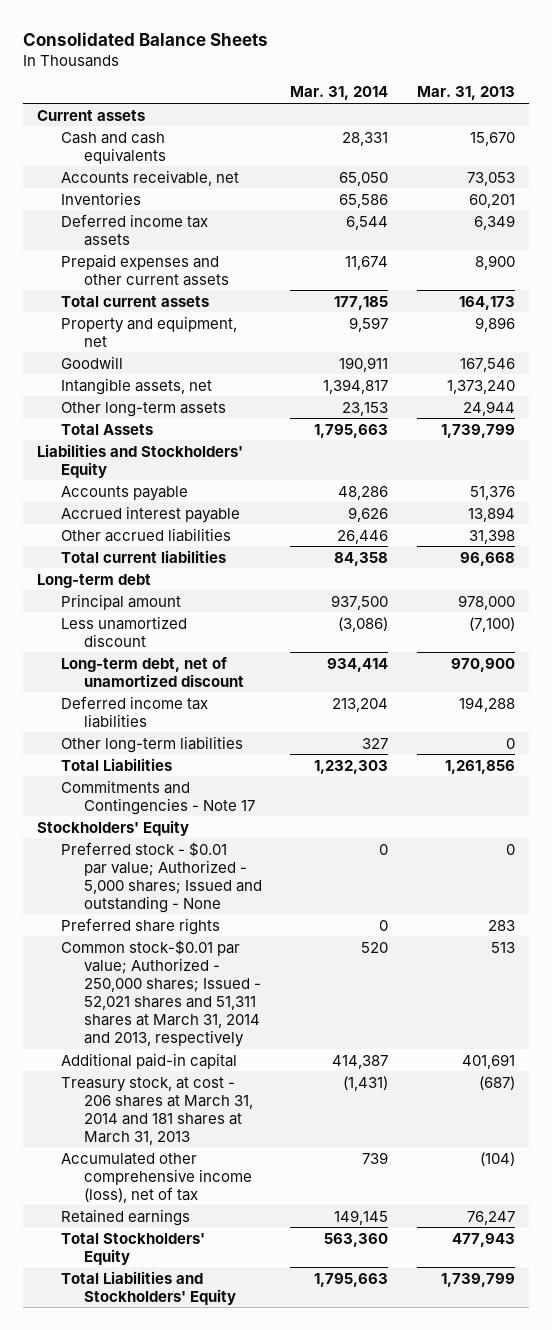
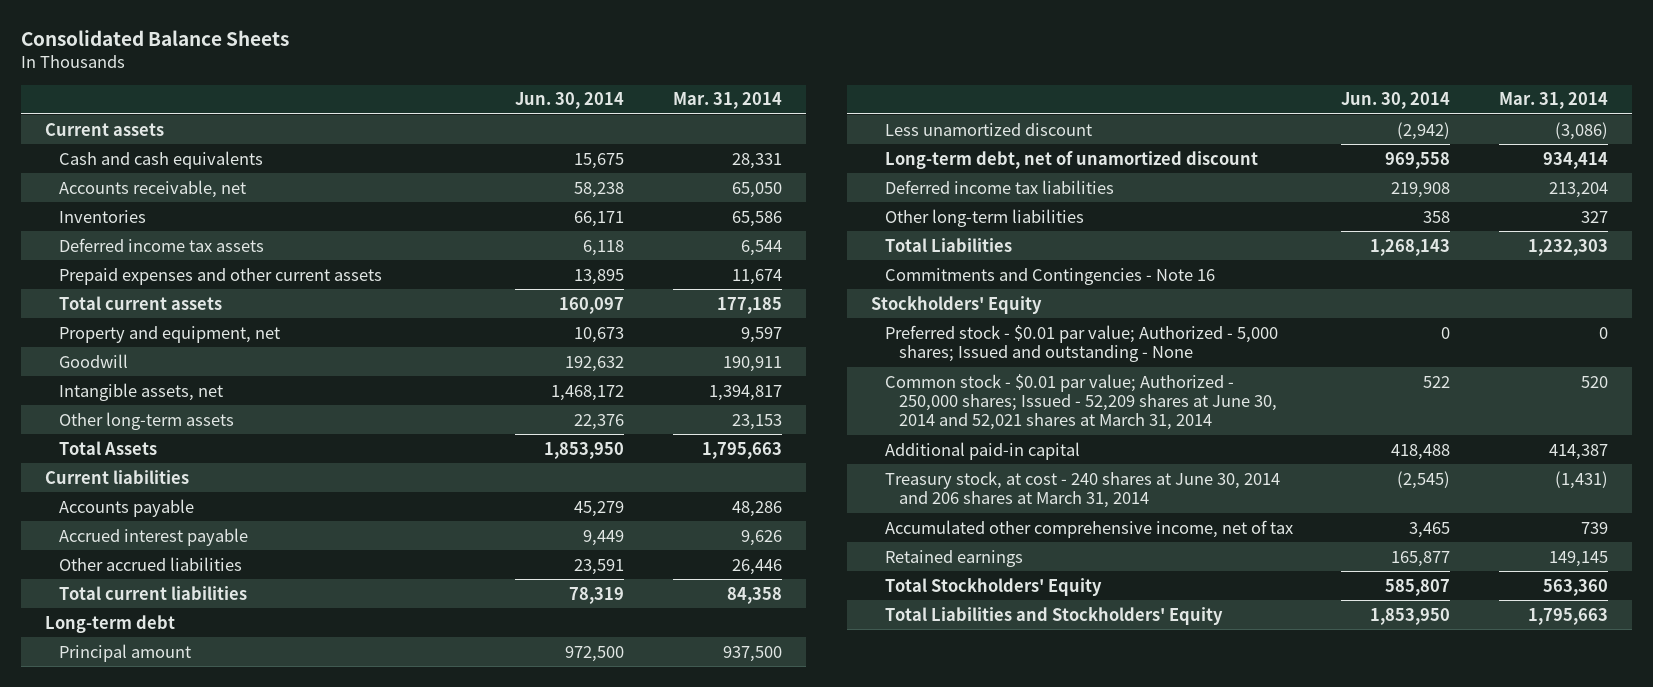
[416,86,515,101] Mar. 31, 2013 -> none
none -> [515,92,625,110] Jun. 30, 2014
[36,443,243,478] Liabilities and Stockholders' Equity -> none
none -> [44,469,189,484] Current liabilities
[60,779,256,815] Commitments and Contingencies - Note 17 -> [885,267,1216,285] Commitments and Contingencies - Note 16
[60,917,220,935] Preferred share rights -> none
[60,939,262,1047] Common stock-$0.01 par value; Authorized - 250,000 shares; Issued - 52,021 shares and 51,311 shares at March 31, 2014 and 2013, respectively -> [885,373,1277,431] Common stock - $0.01 par value; Authorized - 250,000 shares; Issued - 52,209 shares at June 30, 2014 and 52,021 shares at March 31, 2014
[60,1076,254,1145] Treasury stock, at cost - 206 shares at March 31, 2014 and 181 shares at March 31, 2013 -> [885,470,1281,509] Treasury stock, at cost - 240 shares at June 30, 2014 and 206 shares at March 31, 2014
[60,1152,253,1203] Accumulated other comprehensive income (loss), net of tax -> [885,519,1294,538] Accumulated other comprehensive income, net of tax

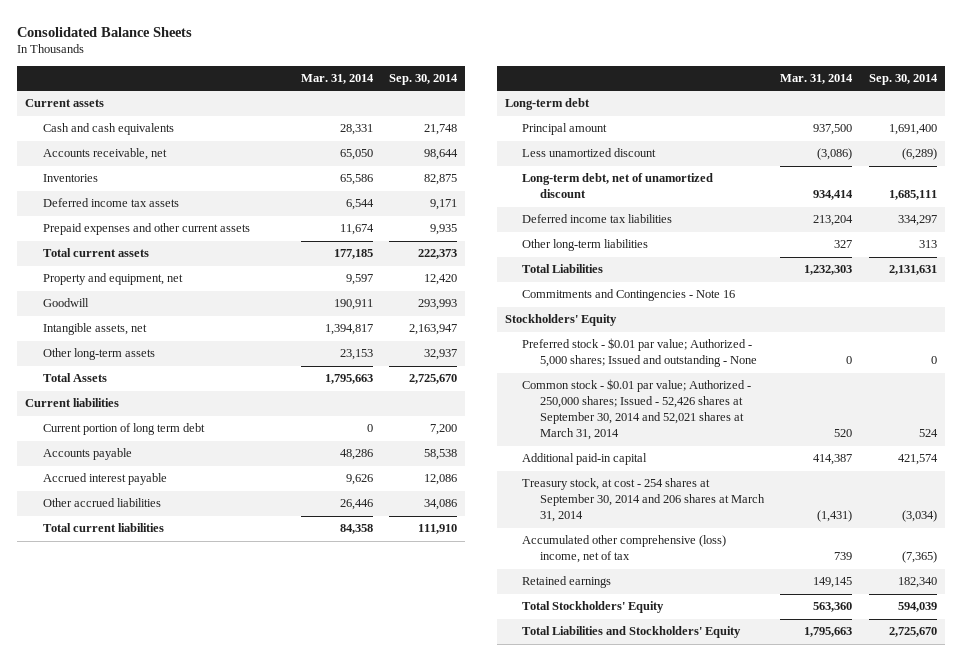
[515,92,625,110] Jun. 30, 2014 -> none
none -> [389,74,459,86] Sep. 30, 2014
none -> [42,423,205,436] Current portion of long term debt
[885,373,1277,431] Common stock - $0.01 par value; Authorized - 250,000 shares; Issued - 52,209 shares at June 30, 2014 and 52,021 shares at March 31, 2014 -> [522,379,752,441] Common stock - $0.01 par value; Authorized - 250,000 shares; Issued - 52,426 shares at September 30, 2014 and 52,021 shares at March 31, 2014
[885,470,1281,509] Treasury stock, at cost - 240 shares at June 30, 2014 and 206 shares at March 31, 2014 -> [522,478,765,523] Treasury stock, at cost - 254 shares at September 30, 2014 and 206 shares at March 31, 2014
[885,519,1294,538] Accumulated other comprehensive income, net of tax -> [522,535,727,564] Accumulated other comprehensive (loss) income, net of tax

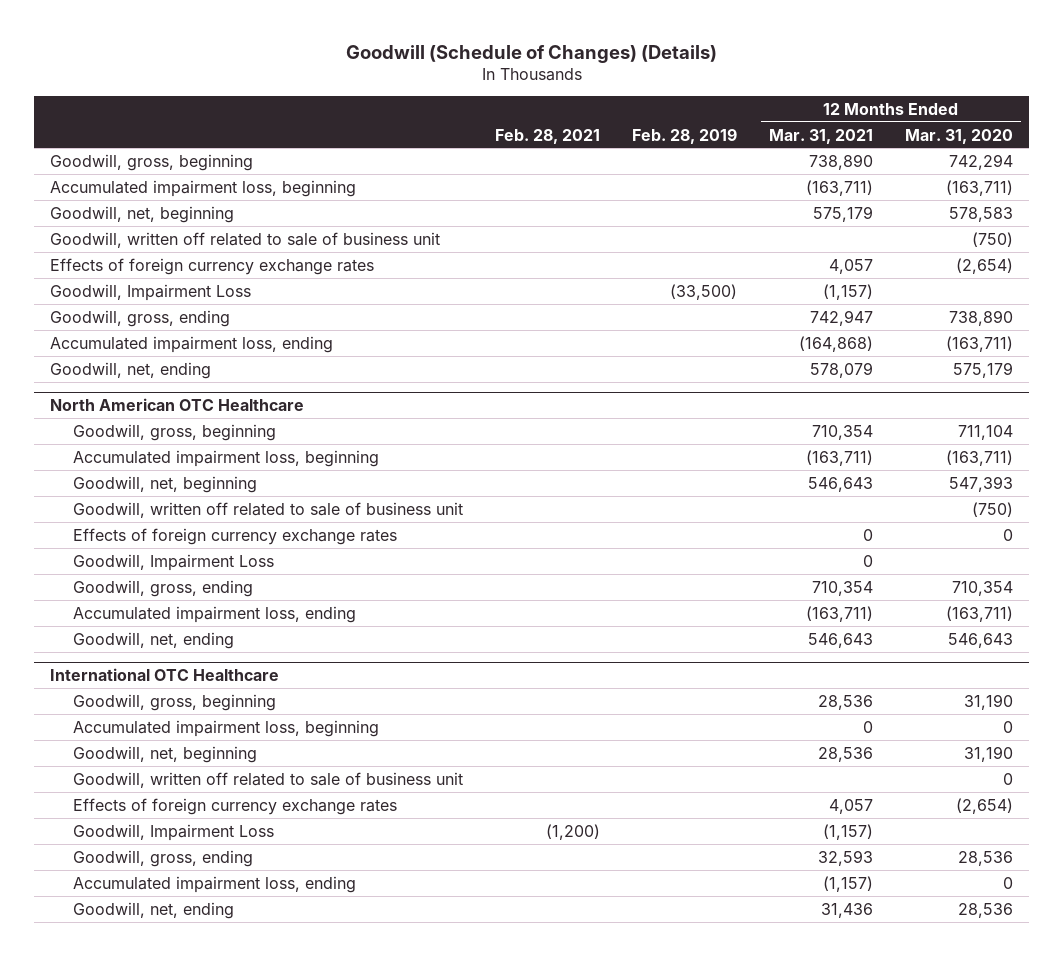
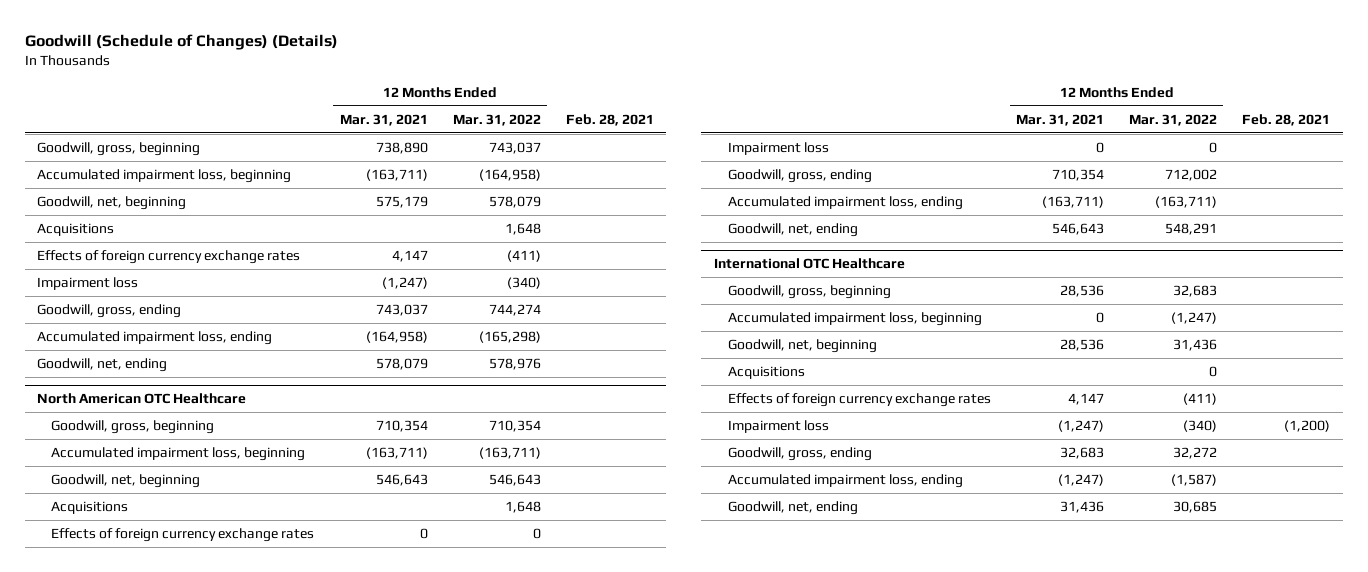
[632,127,738,144] Feb. 28, 2019 -> none
[905,128,1014,144] Mar. 31, 2020 -> none
none -> [452,113,541,126] Mar. 31, 2022
[50,231,441,248] Goodwill, written off related to sale of business unit -> none
none -> [37,222,115,236] Acquisitions
[829,258,874,274] 4,057 -> [391,249,428,262] 4,147
[50,283,252,301] Goodwill, Impairment Loss -> [37,276,139,290] Impairment loss
[823,283,874,300] (1,157) -> [381,276,428,289] (1,247)
[810,309,874,326] 742,947 -> [375,303,428,316] 743,037
[799,335,874,352] (164,868) -> [365,330,428,343] (164,958)
[73,501,464,518] Goodwill, written off related to sale of business unit -> none
none -> [51,500,129,514] Acquisitions
[73,553,275,571] Goodwill, Impairment Loss -> [727,141,829,155] Impairment loss
[73,771,464,788] Goodwill, written off related to sale of business unit -> none
none -> [727,365,805,379] Acquisitions
[829,798,874,814] 4,057 -> [1067,392,1104,405] 4,147
[73,823,275,841] Goodwill, Impairment Loss -> [727,419,829,433] Impairment loss
[823,823,874,840] (1,157) -> [1057,419,1104,432] (1,247)
[818,849,874,866] 32,593 -> [1059,446,1104,459] 32,683
[823,875,874,892] (1,157) -> [1057,473,1104,486] (1,247)

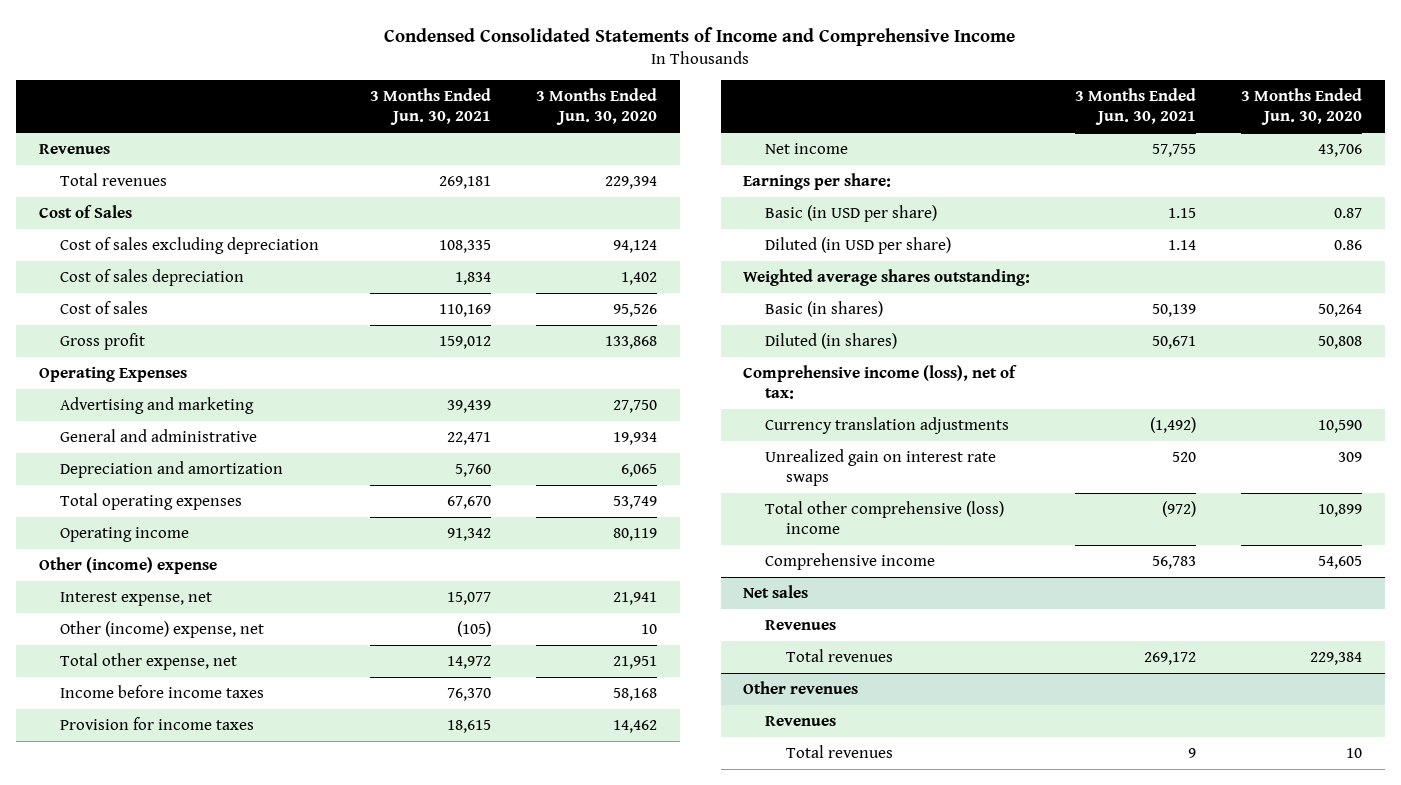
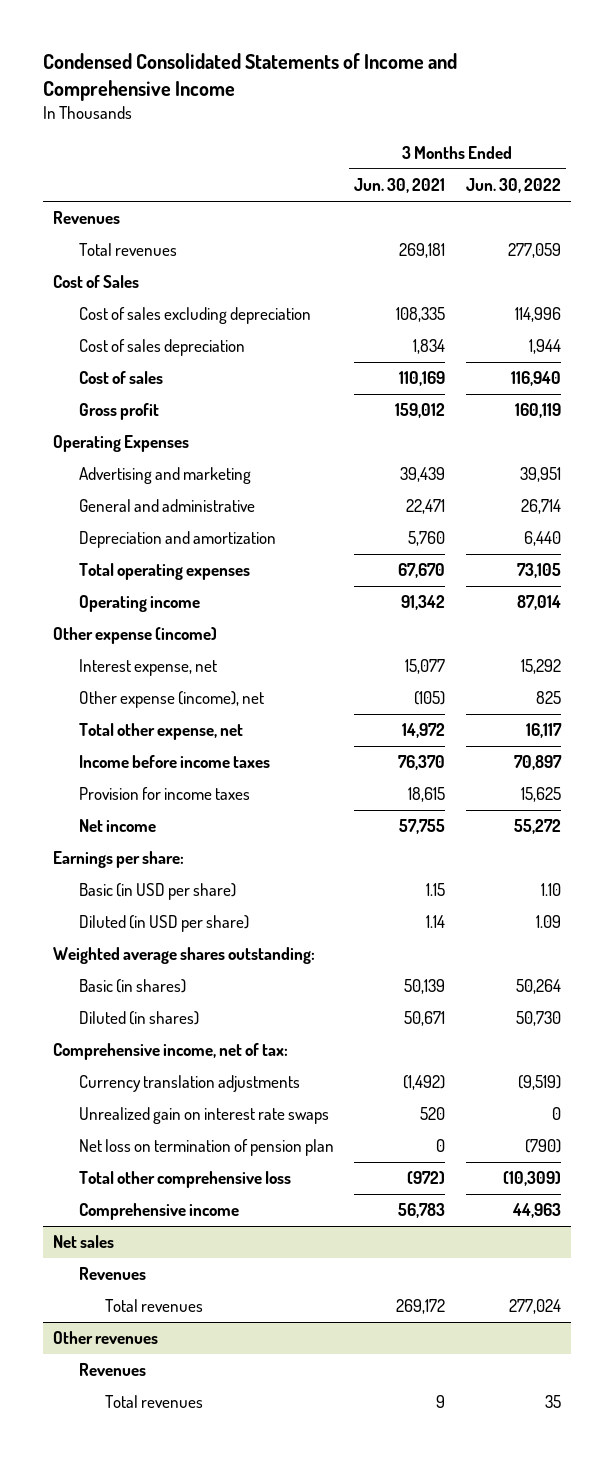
[536,88,658,126] 3 Months Ended Jun. 30, 2020 -> none
none -> [465,178,561,194] Jun. 30, 2022
[38,557,217,575] Other (income) expense -> [52,627,217,645] Other expense (income)
[59,621,264,639] Other (income) expense, net -> [78,691,264,709] Other expense (income), net
[743,365,1018,400] Comprehensive income (loss), net of tax: -> [52,1043,288,1061] Comprehensive income, net of tax:
none -> [78,1139,334,1157] Net loss on termination of pension plan
[764,501,1004,535] Total other comprehensive (loss) income -> [78,1171,291,1189] Total other comprehensive loss

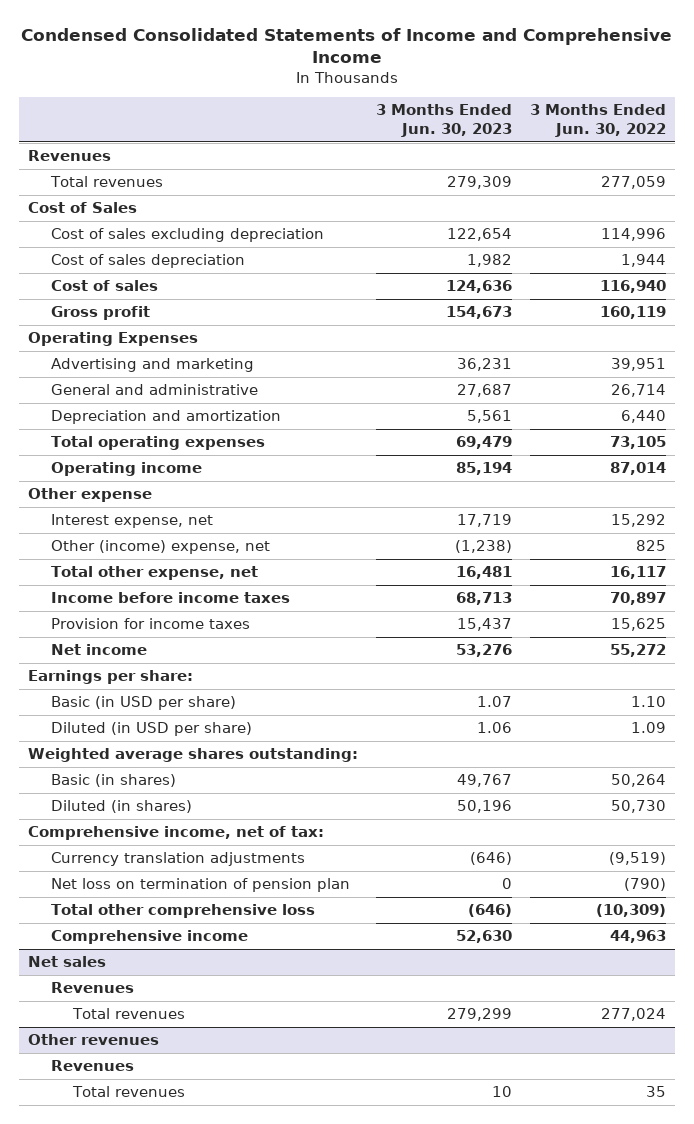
[354,178,446,194] Jun. 30, 2021 -> none
none -> [375,104,512,137] 3 Months Ended Jun. 30, 2023
[52,627,217,645] Other expense (income) -> [28,488,153,503] Other expense
[78,691,264,709] Other expense (income), net -> [50,540,270,555] Other (income) expense, net
[78,1107,329,1125] Unrealized gain on interest rate swaps -> none

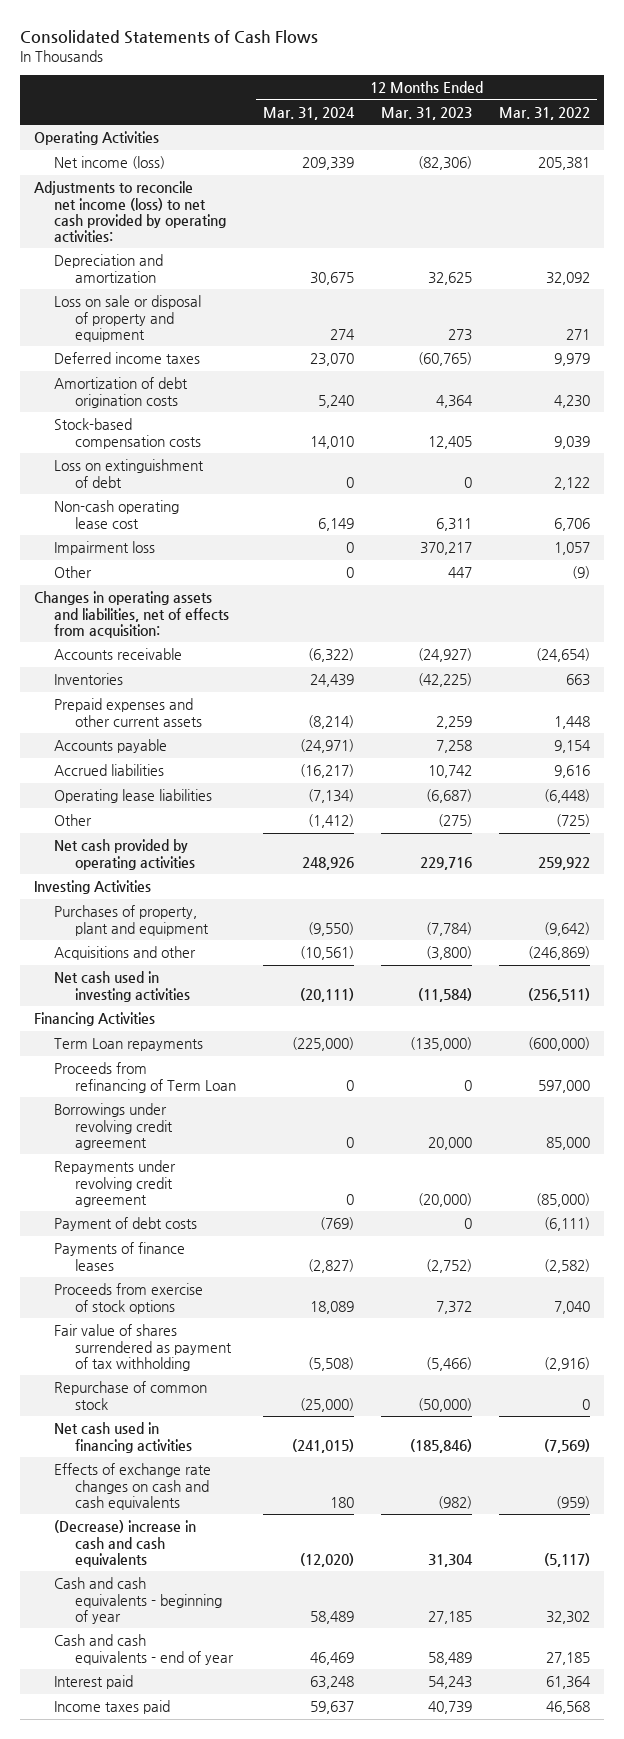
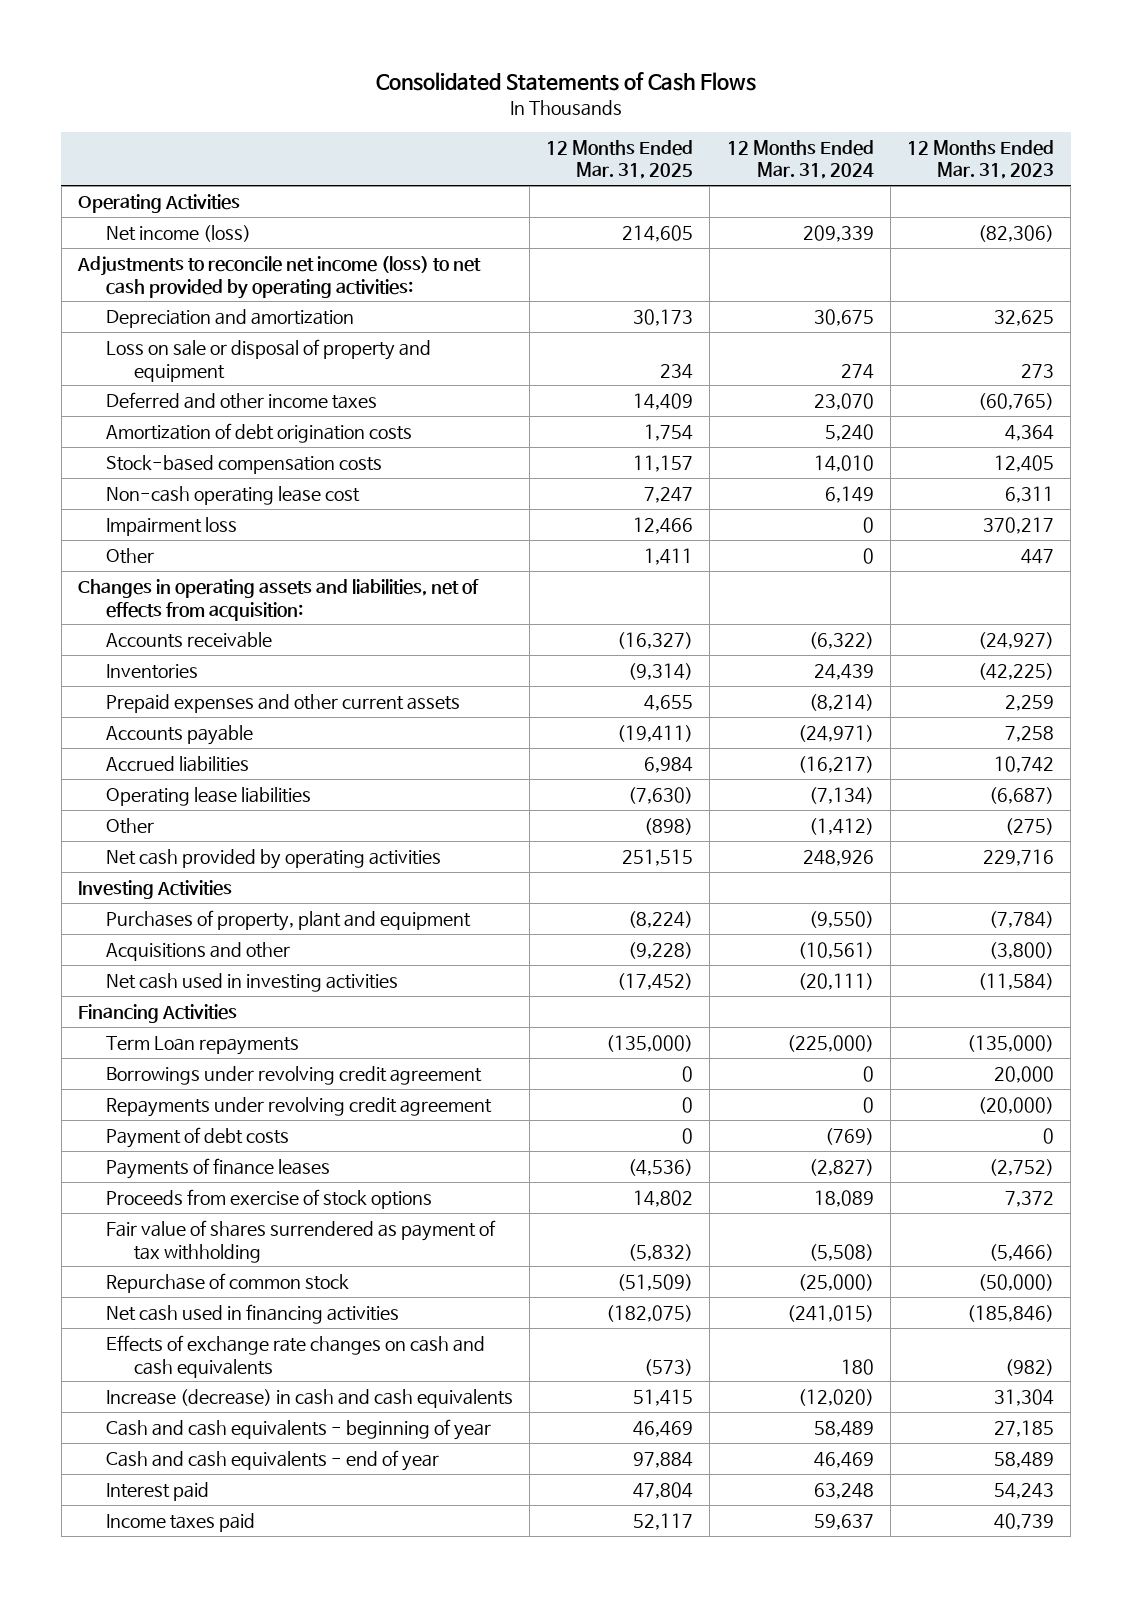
[499,107,591,121] Mar. 31, 2022 -> none
none -> [546,139,694,180] 12 Months Ended Mar. 31, 2025
[54,352,201,365] Deferred income taxes -> [105,391,377,409] Deferred and other income taxes
[54,459,205,488] Loss on extinguishment of debt -> none
[54,1062,236,1093] Proceeds from refinancing of Term Loan -> none
[54,1520,197,1567] (Decrease) increase in cash and cash equivalents -> [105,1388,513,1408] Increase (decrease) in cash and cash equivalents

